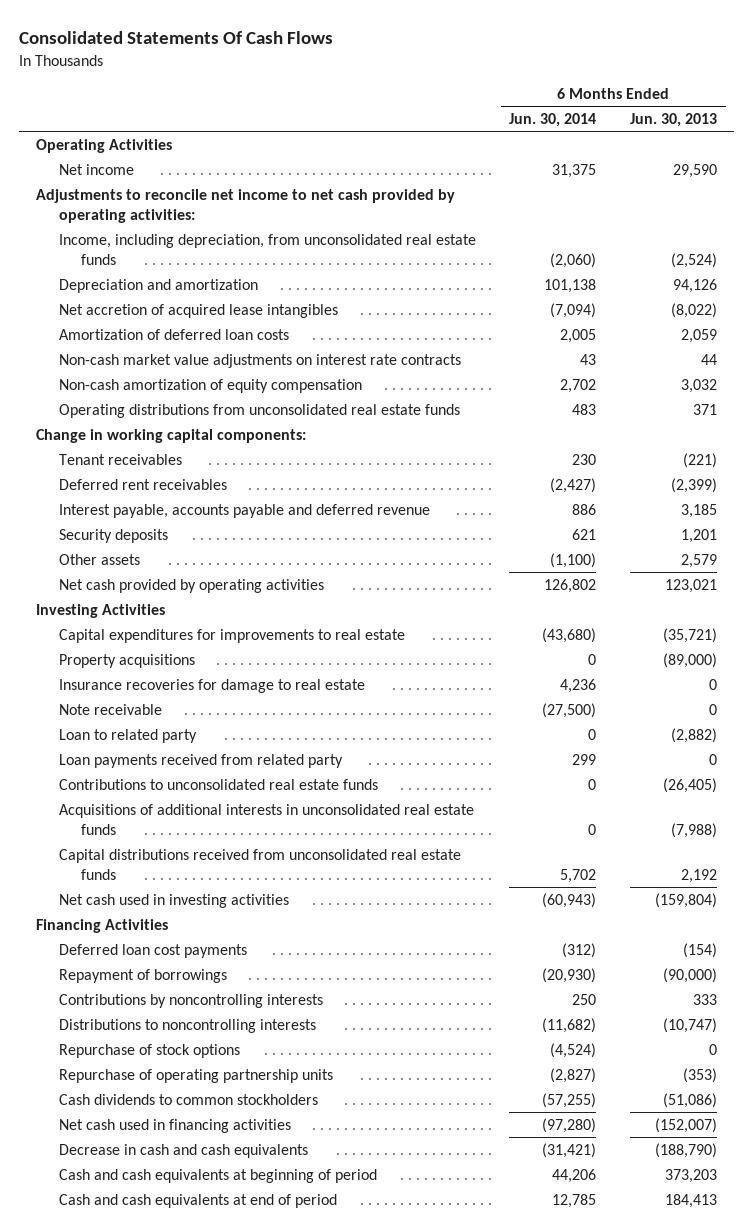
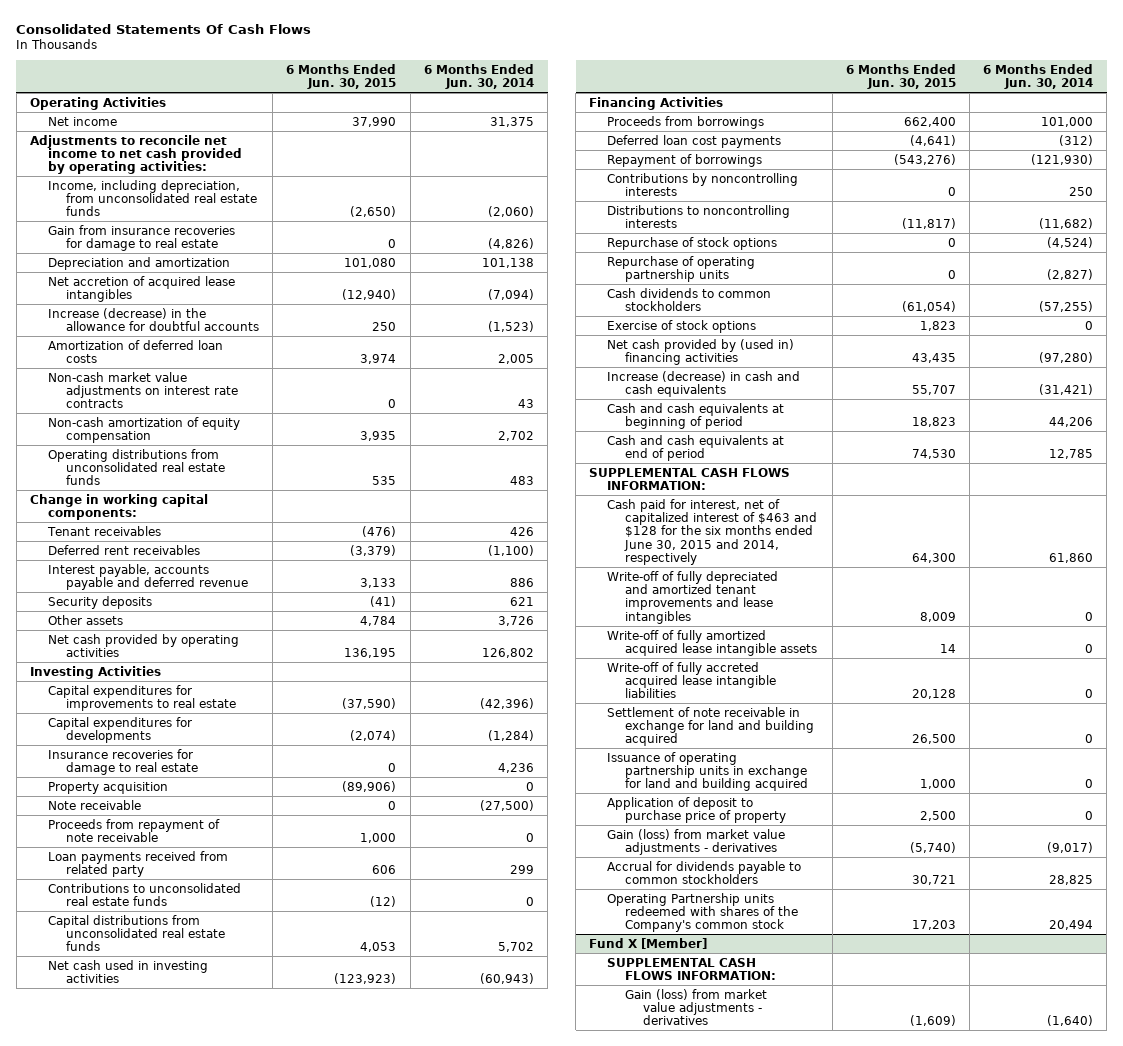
[630,113,718,128] Jun. 30, 2013 -> none
none -> [286,63,397,90] 6 Months Ended Jun. 30, 2015
none -> [47,224,235,251] Gain from insurance recoveries for damage to real estate
none -> [47,307,259,331] Increase (decrease) in the allowance for doubtful accounts
[572,453,597,465] 230 -> [509,526,534,536] 426
[550,477,597,493] (2,427) -> [487,544,534,556] (1,100)
[550,552,597,568] (1,100) -> [497,615,534,626] 3,726
[58,653,195,668] Property acquisitions -> none
[542,627,597,643] (43,680) -> [479,697,534,709] (42,396)
none -> [47,716,192,743] Capital expenditures for developments
none -> [47,781,168,794] Property acquisition
[58,728,197,743] Loan to related party -> none
none -> [47,818,220,842] Proceeds from repayment of note receivable
[58,803,474,835] Acquisitions of additional interests in unconsolidated real estate funds -> none
[58,848,461,880] Capital distributions received from unconsolidated real estate funds -> [47,914,225,952] Capital distributions from unconsolidated real estate funds
none -> [607,115,765,129] Proceeds from borrowings
[542,967,597,983] (20,930) -> [1031,153,1094,165] (121,930)
none -> [607,319,757,333] Exercise of stock options
[58,1118,291,1133] Net cash used in financing activities -> [607,338,795,365] Net cash provided by (used in) financing activities
[58,1143,308,1158] Decrease in cash and cash equivalents -> [607,370,801,397] Increase (decrease) in cash and cash equivalents
none -> [589,467,791,490] SUPPLEMENTAL CASH FLOWS INFORMATION:
none -> [607,498,818,565] Cash paid for interest, net of capitalized interest of $463 and $128 for the six months ended June 30, 2015 and 2014, respectively
none -> [607,570,779,624] Write-off of fully depreciated and amortized tenant improvements and lease intangibles
none -> [607,629,818,656] Write-off of fully amortized acquired lease intangible assets
none -> [607,661,777,699] Write-off of fully accreted acquired lease intangible liabilities
none -> [607,706,815,747] Settlement of note receivable in exchange for land and building acquired
none -> [607,751,809,792] Issuance of operating partnership units in exchange for land and building acquired
none -> [607,796,787,823] Application of deposit to purchase price of property
none -> [607,828,786,855] Gain (loss) from market value adjustments - derivatives
none -> [607,860,802,884] Accrual for dividends payable to common stockholders
none -> [607,892,799,933] Operating Partnership units redeemed with shares of the Company's common stock
none -> [589,937,708,949] Fund X [Member]
none -> [607,957,777,980] SUPPLEMENTAL CASH FLOWS INFORMATION:
none -> [625,988,768,1026] Gain (loss) from market value adjustments - derivatives

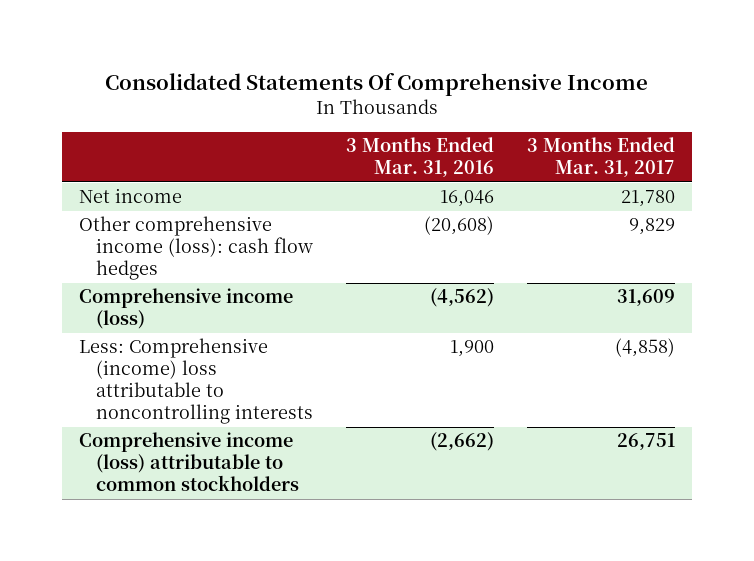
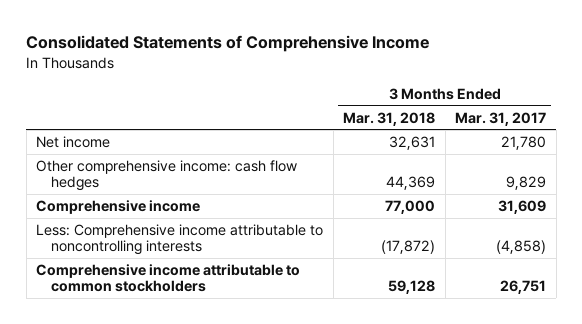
[105,73,649,97] Consolidated Statements Of Comprehensive Income -> [26,35,430,53] Consolidated Statements of Comprehensive Income
[346,137,495,178] 3 Months Ended Mar. 31, 2016 -> none
none -> [343,111,436,126] Mar. 31, 2018
[78,216,314,281] Other comprehensive income (loss): cash flow hedges -> [36,159,298,192] Other comprehensive income: cash flow hedges
[78,288,293,330] Comprehensive income (loss) -> [36,199,201,214] Comprehensive income
[78,338,314,425] Less: Comprehensive (income) loss attributable to noncontrolling interests -> [36,223,324,256] Less: Comprehensive income attributable to noncontrolling interests
[78,432,300,492] Comprehensive income (loss) attributable to common stockholders -> [36,263,301,293] Comprehensive income attributable to common stockholders

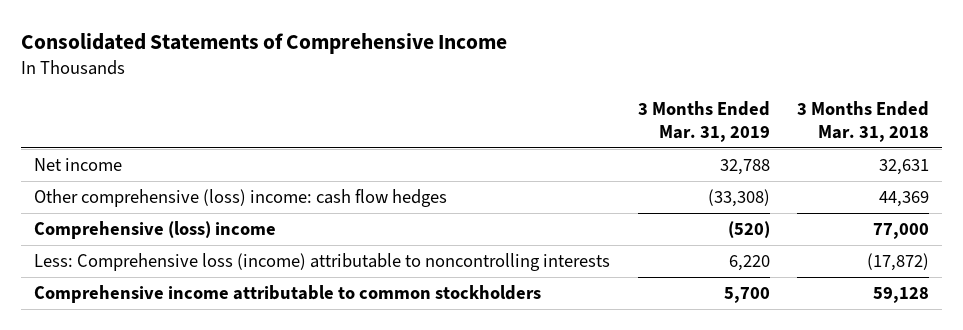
[455,111,547,126] Mar. 31, 2017 -> none
none -> [637,101,770,142] 3 Months Ended Mar. 31, 2019
[36,159,298,192] Other comprehensive income: cash flow hedges -> [34,189,448,208] Other comprehensive (loss) income: cash flow hedges
[36,199,201,214] Comprehensive income -> [34,221,277,240] Comprehensive (loss) income
[36,223,324,256] Less: Comprehensive income attributable to noncontrolling interests -> [34,253,611,272] Less: Comprehensive loss (income) attributable to noncontrolling interests

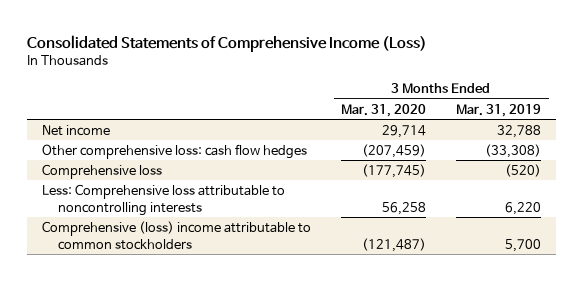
[20,33,507,55] Consolidated Statements of Comprehensive Income -> [27,34,428,52] Consolidated Statements of Comprehensive Income (Loss)
[796,101,929,142] 3 Months Ended Mar. 31, 2018 -> none
none -> [341,103,427,117] Mar. 31, 2020
[34,189,448,208] Other comprehensive (loss) income: cash flow hedges -> [42,143,308,159] Other comprehensive loss: cash flow hedges
[34,221,277,240] Comprehensive (loss) income -> [42,163,163,179] Comprehensive loss
[34,253,611,272] Less: Comprehensive loss (income) attributable to noncontrolling interests -> [42,183,286,216] Less: Comprehensive loss attributable to noncontrolling interests
[34,285,542,304] Comprehensive income attributable to common stockholders -> [42,220,312,250] Comprehensive (loss) income attributable to common stockholders

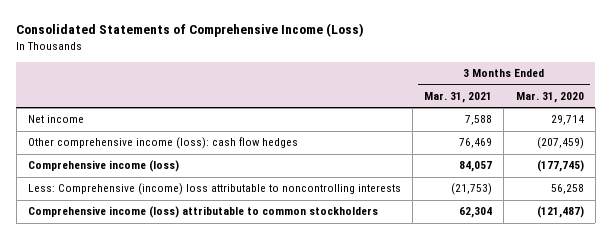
[456,103,542,117] Mar. 31, 2019 -> none
none -> [424,91,493,103] Mar. 31, 2021
[42,143,308,159] Other comprehensive loss: cash flow hedges -> [27,137,298,150] Other comprehensive income (loss): cash flow hedges
[42,163,163,179] Comprehensive loss -> [27,160,179,173] Comprehensive income (loss)
[42,183,286,216] Less: Comprehensive loss attributable to noncontrolling interests -> [27,183,401,196] Less: Comprehensive (income) loss attributable to noncontrolling interests
[42,220,312,250] Comprehensive (loss) income attributable to common stockholders -> [27,206,378,219] Comprehensive income (loss) attributable to common stockholders

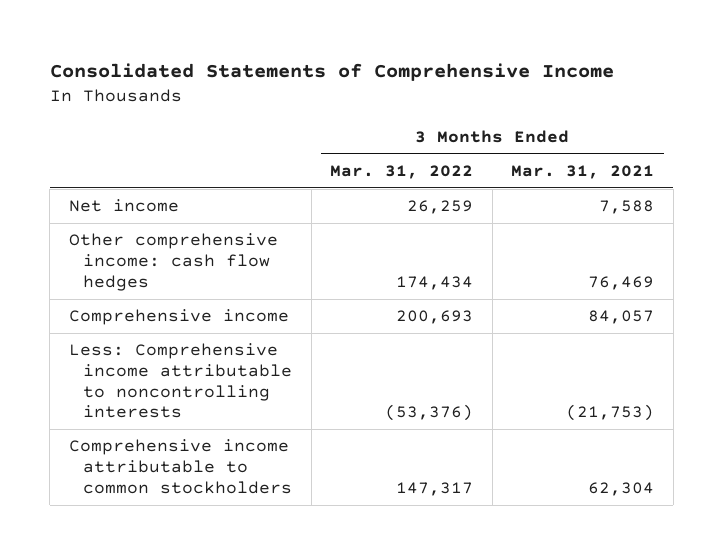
[16,23,365,38] Consolidated Statements of Comprehensive Income (Loss) -> [49,63,614,82] Consolidated Statements of Comprehensive Income
[515,91,584,103] Mar. 31, 2020 -> none
none -> [330,164,474,179] Mar. 31, 2022
[27,137,298,150] Other comprehensive income (loss): cash flow hedges -> [68,233,278,291] Other comprehensive income: cash flow hedges
[27,160,179,173] Comprehensive income (loss) -> [68,309,289,326] Comprehensive income
[27,183,401,196] Less: Comprehensive (income) loss attributable to noncontrolling interests -> [68,343,293,419] Less: Comprehensive income attributable to noncontrolling interests
[27,206,378,219] Comprehensive income (loss) attributable to common stockholders -> [68,439,293,494] Comprehensive income attributable to common stockholders

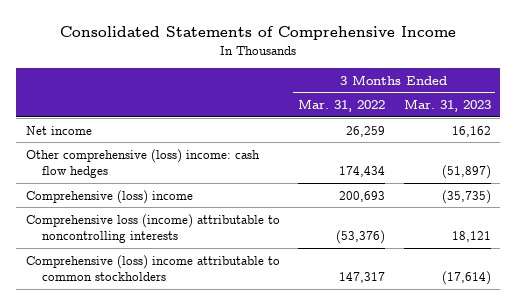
[511,164,655,179] Mar. 31, 2021 -> none
none -> [403,98,491,112] Mar. 31, 2023
[68,233,278,291] Other comprehensive income: cash flow hedges -> [25,148,260,179] Other comprehensive (loss) income: cash flow hedges
[68,309,289,326] Comprehensive income -> [25,189,193,204] Comprehensive (loss) income
[68,343,293,419] Less: Comprehensive income attributable to noncontrolling interests -> [25,213,280,244] Comprehensive loss (income) attributable to noncontrolling interests
[68,439,293,494] Comprehensive income attributable to common stockholders -> [25,254,280,282] Comprehensive (loss) income attributable to common stockholders

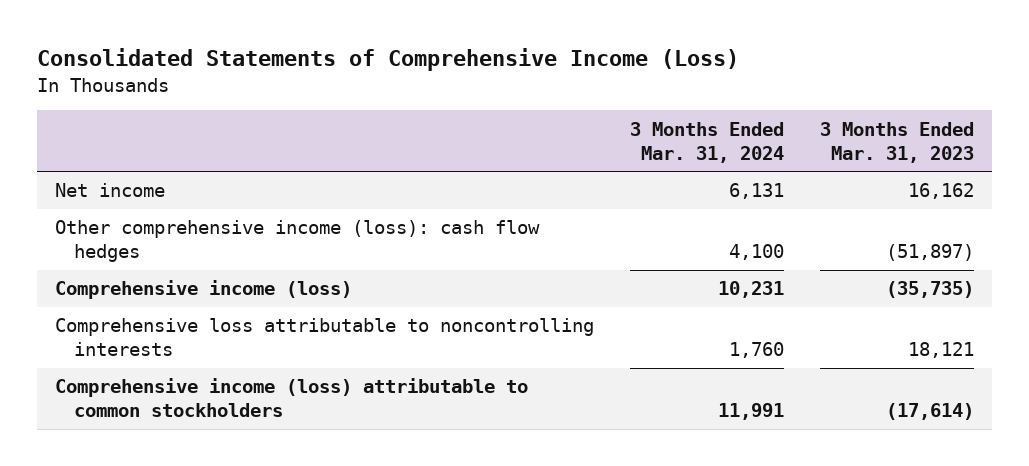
[60,25,457,40] Consolidated Statements of Comprehensive Income -> [37,48,740,72] Consolidated Statements of Comprehensive Income (Loss)
[298,98,386,112] Mar. 31, 2022 -> none
none -> [630,121,785,163] 3 Months Ended Mar. 31, 2024
[25,148,260,179] Other comprehensive (loss) income: cash flow hedges -> [55,220,541,263] Other comprehensive income (loss): cash flow hedges
[25,189,193,204] Comprehensive (loss) income -> [55,280,353,300] Comprehensive income (loss)
[25,213,280,244] Comprehensive loss (income) attributable to noncontrolling interests -> [55,318,595,357] Comprehensive loss attributable to noncontrolling interests
[25,254,280,282] Comprehensive (loss) income attributable to common stockholders -> [55,378,529,418] Comprehensive income (loss) attributable to common stockholders

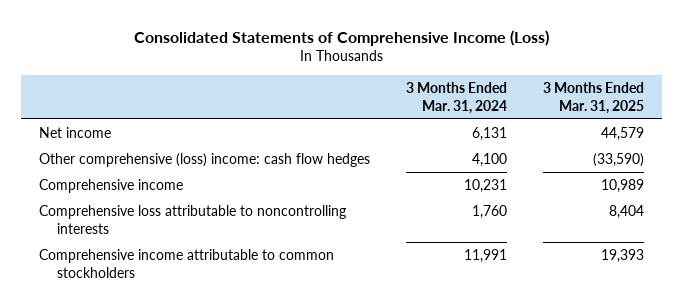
[820,121,975,163] 3 Months Ended Mar. 31, 2023 -> none
none -> [543,81,645,114] 3 Months Ended Mar. 31, 2025
[55,220,541,263] Other comprehensive income (loss): cash flow hedges -> [39,152,371,167] Other comprehensive (loss) income: cash flow hedges
[55,280,353,300] Comprehensive income (loss) -> [39,178,184,193] Comprehensive income
[55,378,529,418] Comprehensive income (loss) attributable to common stockholders -> [39,248,335,278] Comprehensive income attributable to common stockholders

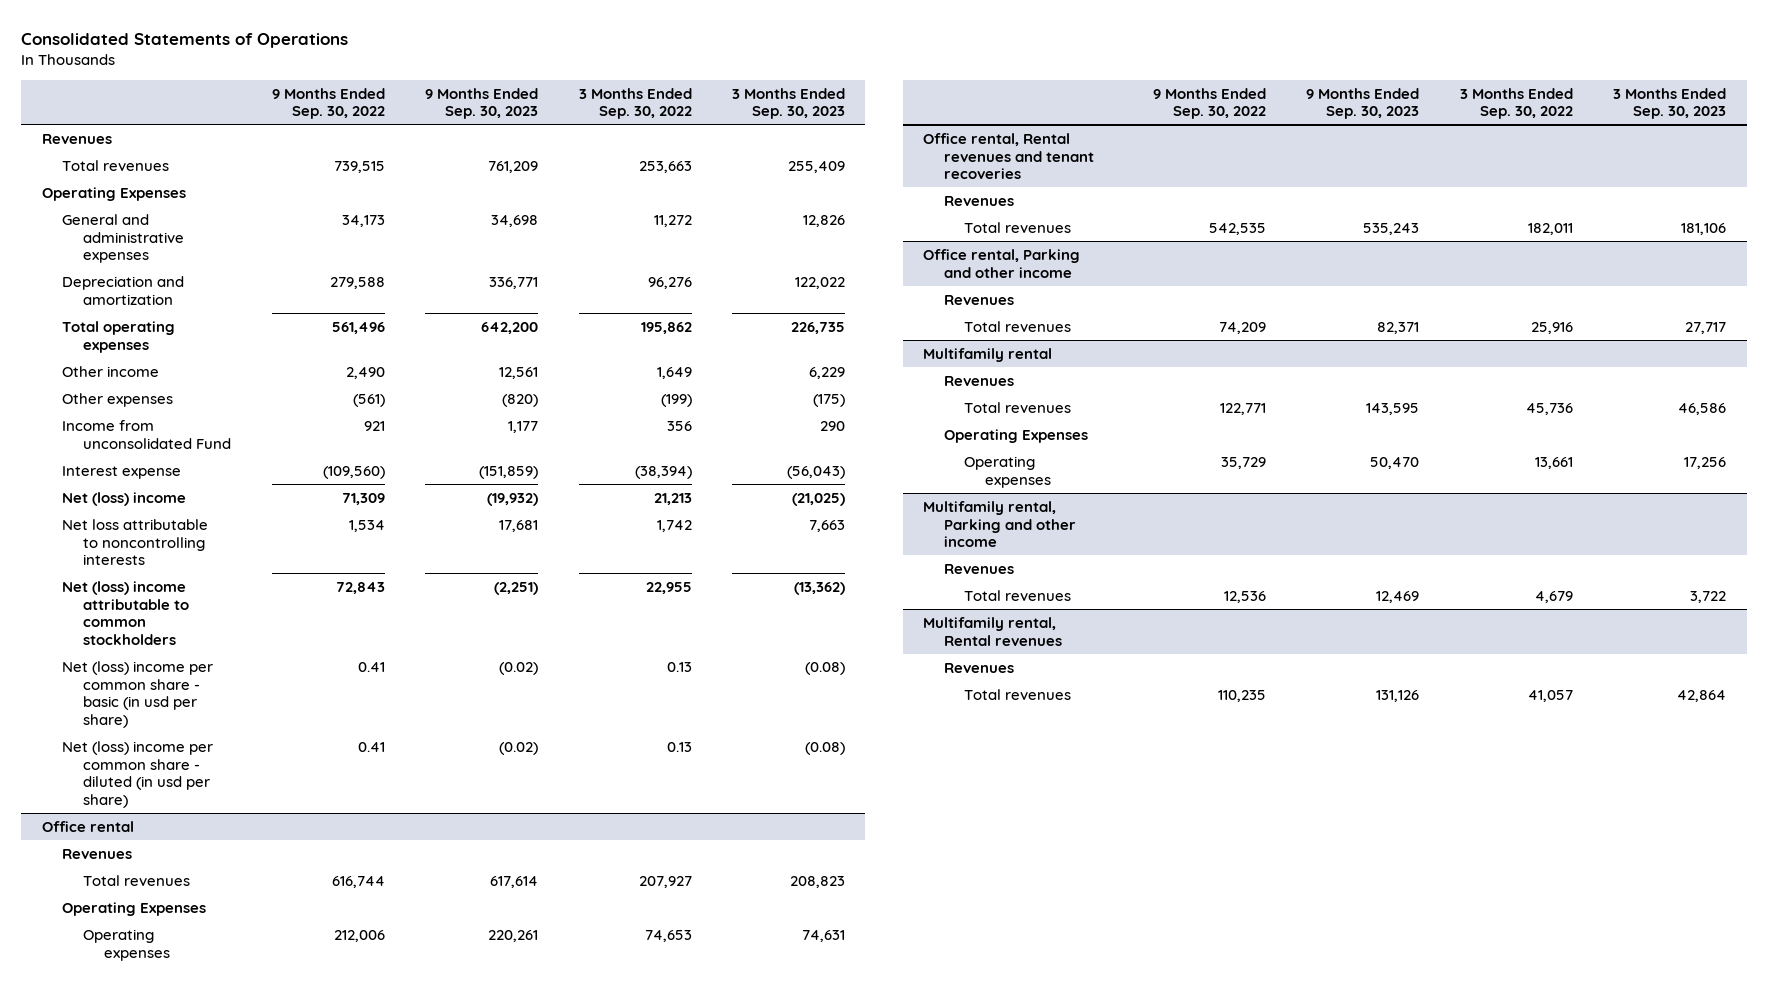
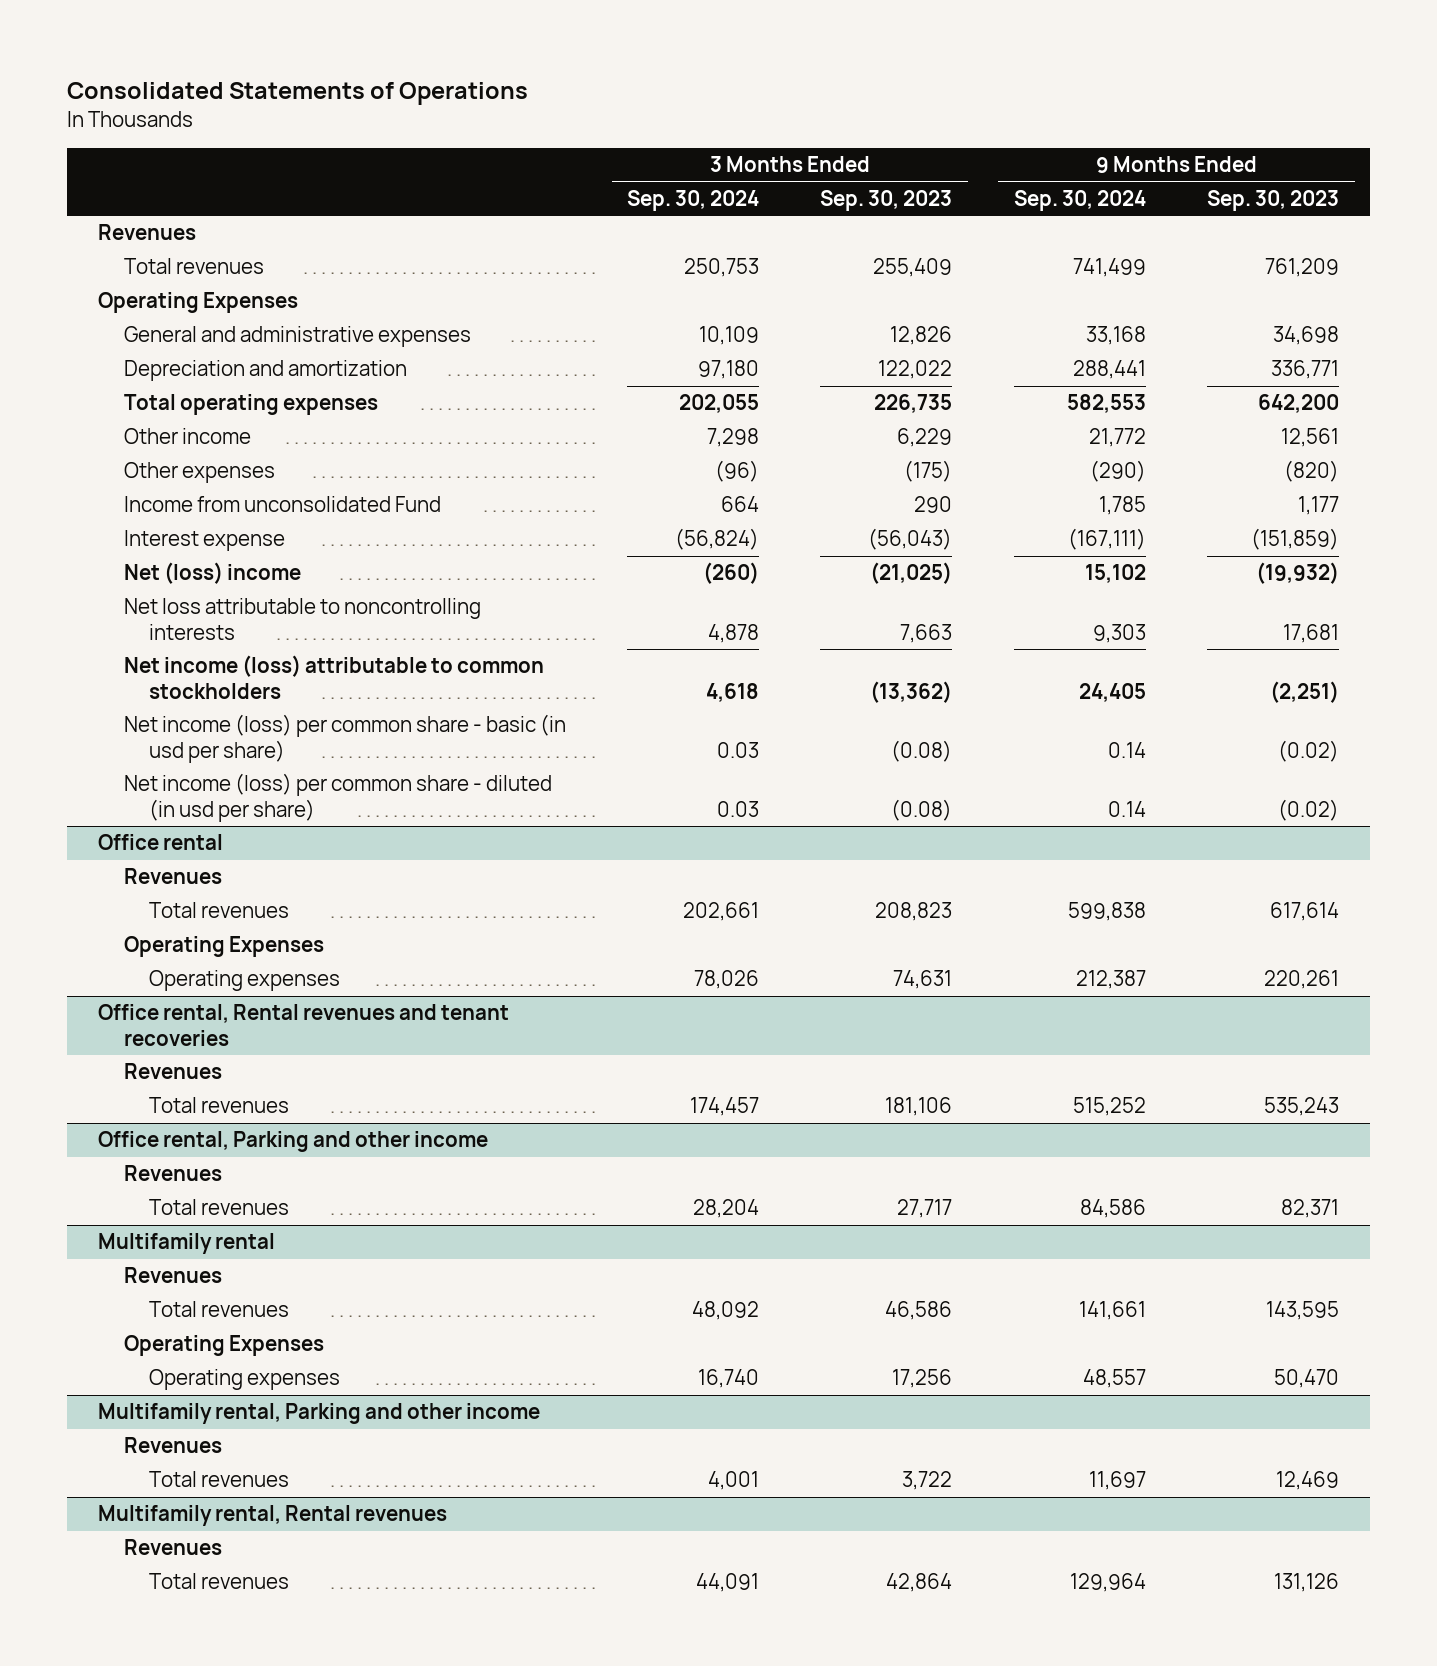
[271,87,385,120] 9 Months Ended Sep. 30, 2022 -> none
[578,87,692,120] 3 Months Ended Sep. 30, 2022 -> none
none -> [626,189,759,211] Sep. 30, 2024
none -> [1013,189,1146,211] Sep. 30, 2024
[62,580,190,645] Net (loss) income attributable to common stockholders -> [123,655,544,699] Net income (loss) attributable to common stockholders
[62,660,214,728] Net (loss) income per common share - basic (in usd per share) -> [123,714,566,763] Net income (loss) per common share - basic (in usd per share)
[62,740,214,808] Net (loss) income per common share - diluted (in usd per share) -> [123,773,552,822] Net income (loss) per common share - diluted (in usd per share)

